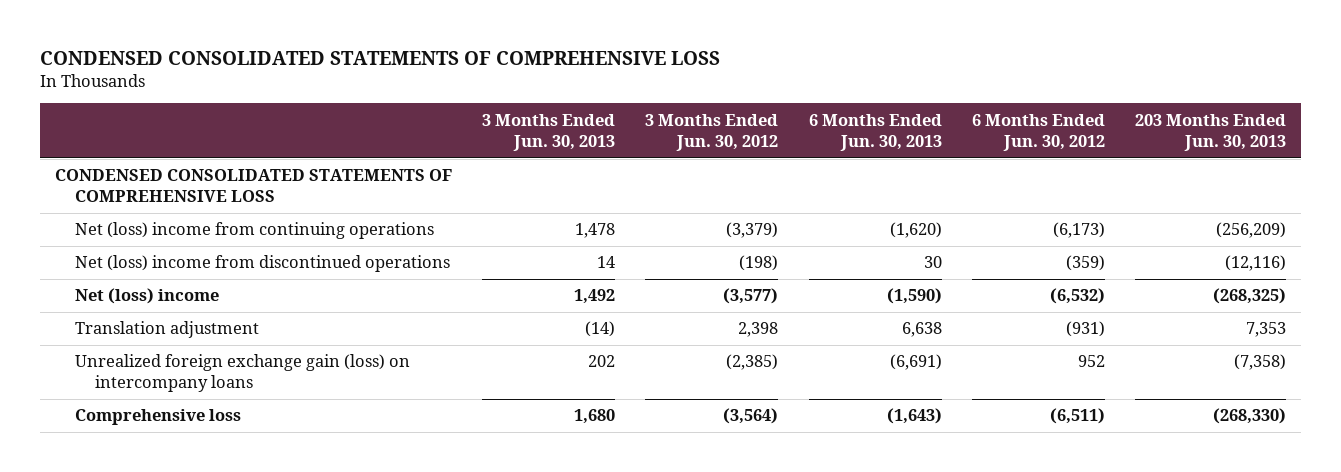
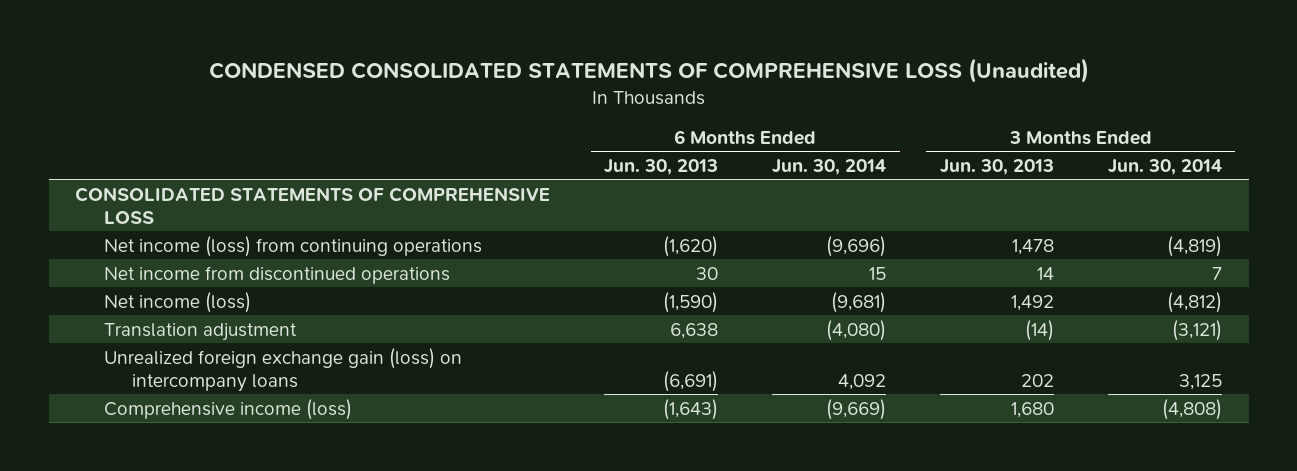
[39,51,720,66] CONDENSED CONSOLIDATED STATEMENTS OF COMPREHENSIVE LOSS -> [208,58,1089,84] CONDENSED CONSOLIDATED STATEMENTS OF COMPREHENSIVE LOSS (Unaudited)
[645,113,779,151] 3 Months Ended Jun. 30, 2012 -> none
[972,113,1106,151] 6 Months Ended Jun. 30, 2012 -> none
[1135,113,1287,151] 203 Months Ended Jun. 30, 2013 -> none
none -> [772,158,887,175] Jun. 30, 2014
none -> [1107,158,1222,175] Jun. 30, 2014
[54,169,452,203] CONDENSED CONSOLIDATED STATEMENTS OF COMPREHENSIVE LOSS -> [75,186,551,224] CONSOLIDATED STATEMENTS OF COMPREHENSIVE LOSS
[75,222,435,240] Net (loss) income from continuing operations -> [103,235,482,257] Net income (loss) from continuing operations
[75,255,451,273] Net (loss) income from discontinued operations -> [103,265,450,284] Net income from discontinued operations
[75,288,220,305] Net (loss) income -> [103,291,251,313] Net income (loss)
[75,409,242,426] Comprehensive loss -> [103,398,352,420] Comprehensive income (loss)

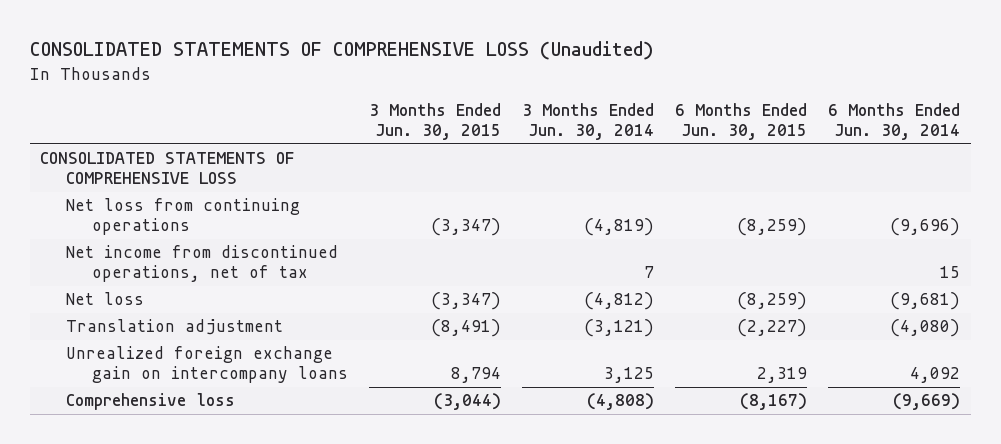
[208,58,1089,84] CONDENSED CONSOLIDATED STATEMENTS OF COMPREHENSIVE LOSS (Unaudited) -> [29,41,654,61] CONSOLIDATED STATEMENTS OF COMPREHENSIVE LOSS (Unaudited)
[604,158,719,175] Jun. 30, 2013 -> none
[939,158,1054,175] Jun. 30, 2013 -> none
none -> [368,103,501,141] 3 Months Ended Jun. 30, 2015
none -> [675,103,808,141] 6 Months Ended Jun. 30, 2015
[103,235,482,257] Net income (loss) from continuing operations -> [65,198,300,236] Net loss from continuing operations
[103,265,450,284] Net income from discontinued operations -> [65,245,338,283] Net income from discontinued operations, net of tax
[103,291,251,313] Net income (loss) -> [65,292,144,306] Net loss
[103,347,462,392] Unrealized foreign exchange gain (loss) on intercompany loans -> [65,346,348,384] Unrealized foreign exchange gain on intercompany loans
[103,398,352,420] Comprehensive income (loss) -> [65,393,235,411] Comprehensive loss

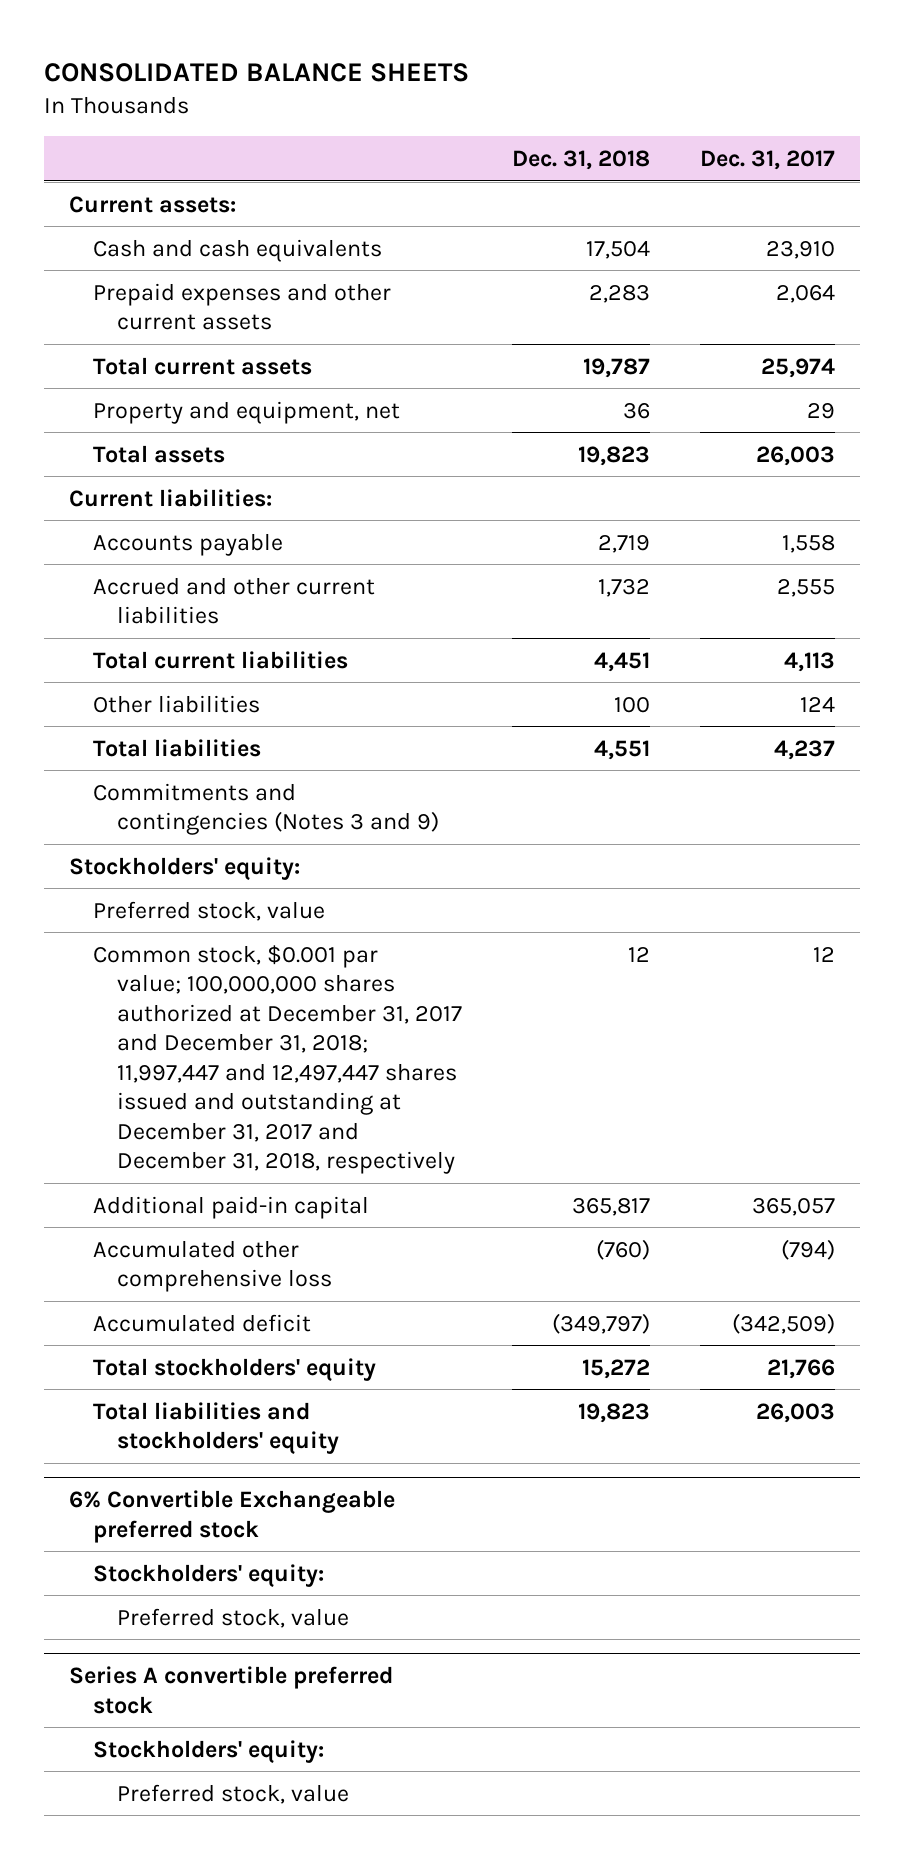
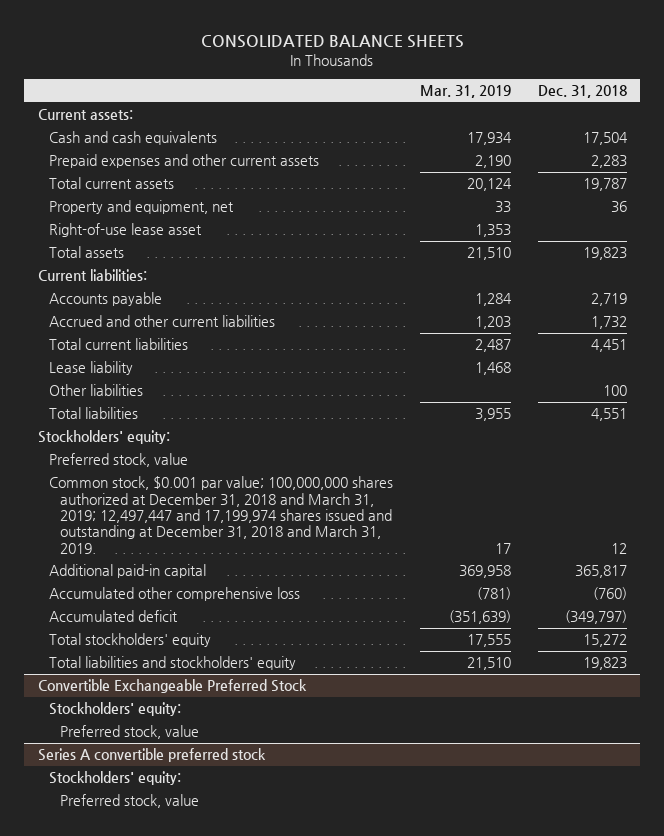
[699,149,835,170] Dec. 31, 2017 -> none
none -> [419,85,511,99] Mar. 31, 2019
none -> [49,223,203,238] Right-of-use lease asset
none -> [49,361,134,376] Lease liability
[92,782,439,836] Commitments and contingencies (Notes 3 and 9) -> none
[92,944,462,1175] Common stock, $0.001 par value; 100,000,000 shares authorized at December 31, 2017 and December 31, 2018; 11,997,447 and 12,497,447 shares issued and outstanding at December 31, 2017 and December 31, 2018, respectively -> [49,476,394,554] Common stock, $0.001 par value; 100,000,000 shares authorized at December 31, 2018 and March 31, 2019; 12,497,447 and 17,199,974 shares issued and outstanding at December 31, 2018 and March 31, 2019.
[69,1490,396,1543] 6% Convertible Exchangeable preferred stock -> [37,679,307,694] Convertible Exchangeable Preferred Stock

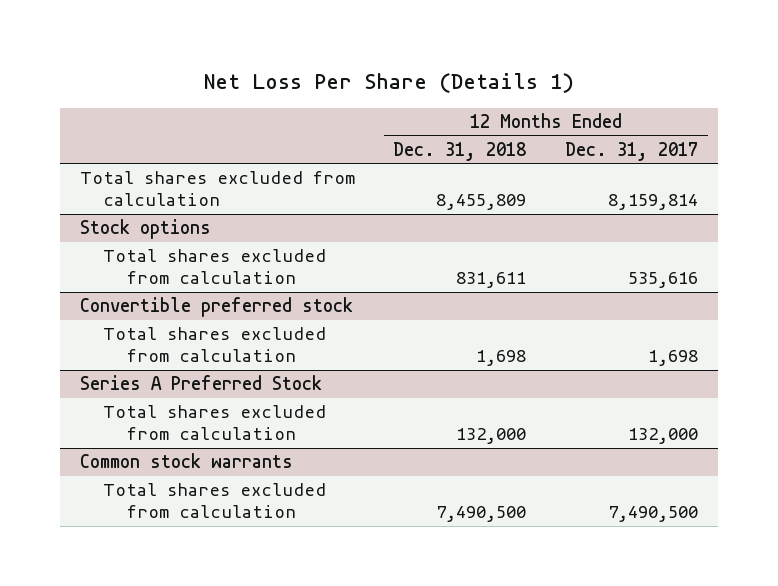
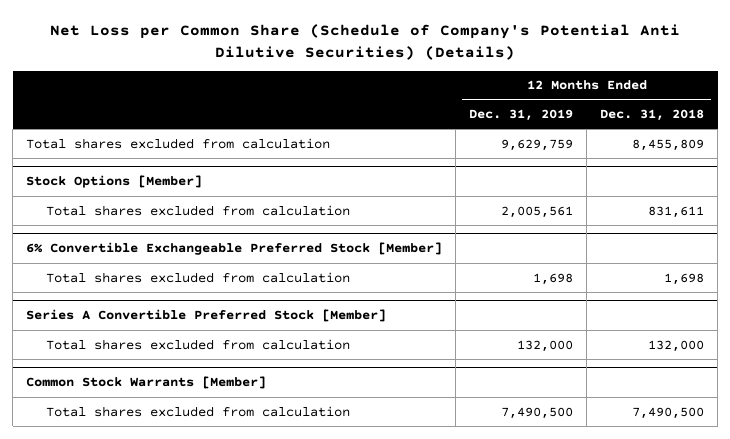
[203,73,574,94] Net Loss Per Share (Details 1) -> [50,23,681,60] Net Loss per Common Share (Schedule of Company's Potential Anti Dilutive Securities) (Details)
[565,141,699,161] Dec. 31, 2017 -> none
none -> [469,108,574,121] Dec. 31, 2019
[79,219,211,240] Stock options -> [26,175,203,189] Stock Options [Member]
[79,297,353,318] Convertible preferred stock -> [26,242,443,256] 6% Convertible Exchangeable Preferred Stock [Member]
[79,375,322,391] Series A Preferred Stock -> [26,309,387,323] Series A Convertible Preferred Stock [Member]
[79,453,293,469] Common stock warrants -> [26,376,267,390] Common Stock Warrants [Member]

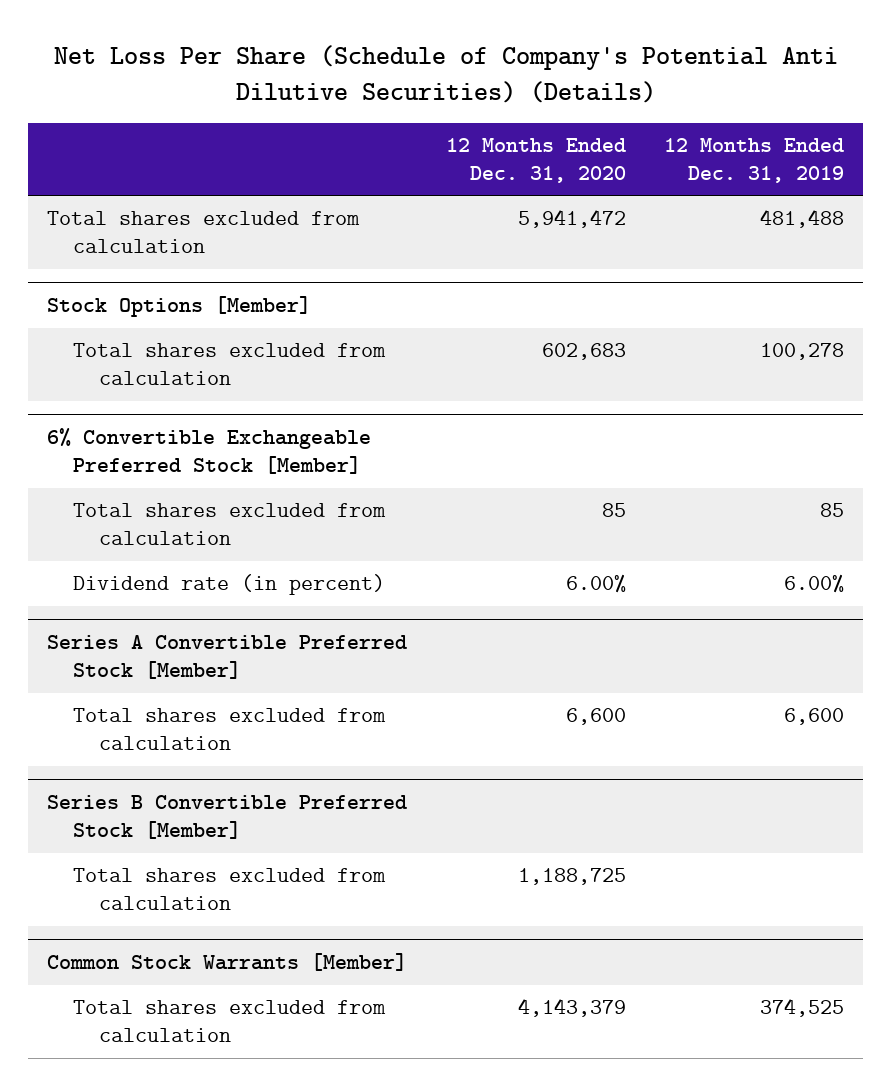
[50,23,681,60] Net Loss per Common Share (Schedule of Company's Potential Anti Dilutive Securities) (Details) -> [53,45,838,103] Net Loss Per Share (Schedule of Company's Potential Anti Dilutive Securities) (Details)
[600,108,705,121] Dec. 31, 2018 -> none
none -> [445,138,626,183] 12 Months Ended Dec. 31, 2020
[501,138,574,151] 9,629,759 -> [759,209,844,229] 481,488
[501,205,574,218] 2,005,561 -> [759,343,844,361] 100,278
[533,272,574,285] 1,698 -> [819,503,844,518] 85
none -> [73,574,386,596] Dividend rate (in percent)
[517,339,574,352] 132,000 -> [783,708,844,726] 6,600
none -> [47,795,408,840] Series B Convertible Preferred Stock [Member]
none -> [73,868,387,911] Total shares excluded from calculation
[501,406,574,419] 7,490,500 -> [759,998,844,1018] 374,525

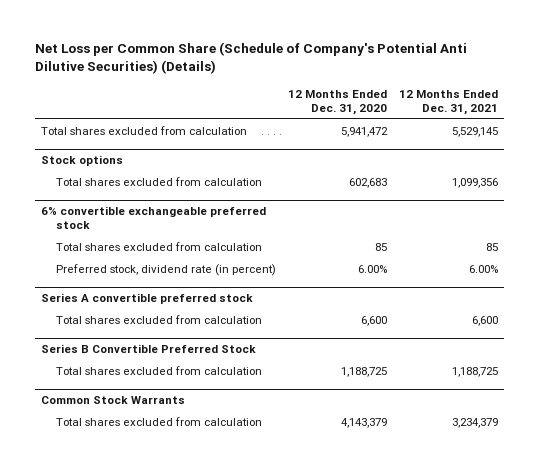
[53,45,838,103] Net Loss Per Share (Schedule of Company's Potential Anti Dilutive Securities) (Details) -> [34,41,467,75] Net Loss per Common Share (Schedule of Company's Potential Anti Dilutive Securities) (Details)
[663,138,844,183] 12 Months Ended Dec. 31, 2019 -> none
none -> [398,89,498,115] 12 Months Ended Dec. 31, 2021
[47,296,312,318] Stock Options [Member] -> [40,155,123,167] Stock options
[47,428,372,475] 6% Convertible Exchangeable Preferred Stock [Member] -> [40,206,266,230] 6% convertible exchangeable preferred stock
[73,574,386,596] Dividend rate (in percent) -> [56,264,277,277] Preferred stock, dividend rate (in percent)
[47,635,408,680] Series A Convertible Preferred Stock [Member] -> [40,293,253,305] Series A convertible preferred stock
[47,795,408,840] Series B Convertible Preferred Stock [Member] -> [40,344,256,354] Series B Convertible Preferred Stock
[47,953,408,972] Common Stock Warrants [Member] -> [40,396,185,405] Common Stock Warrants

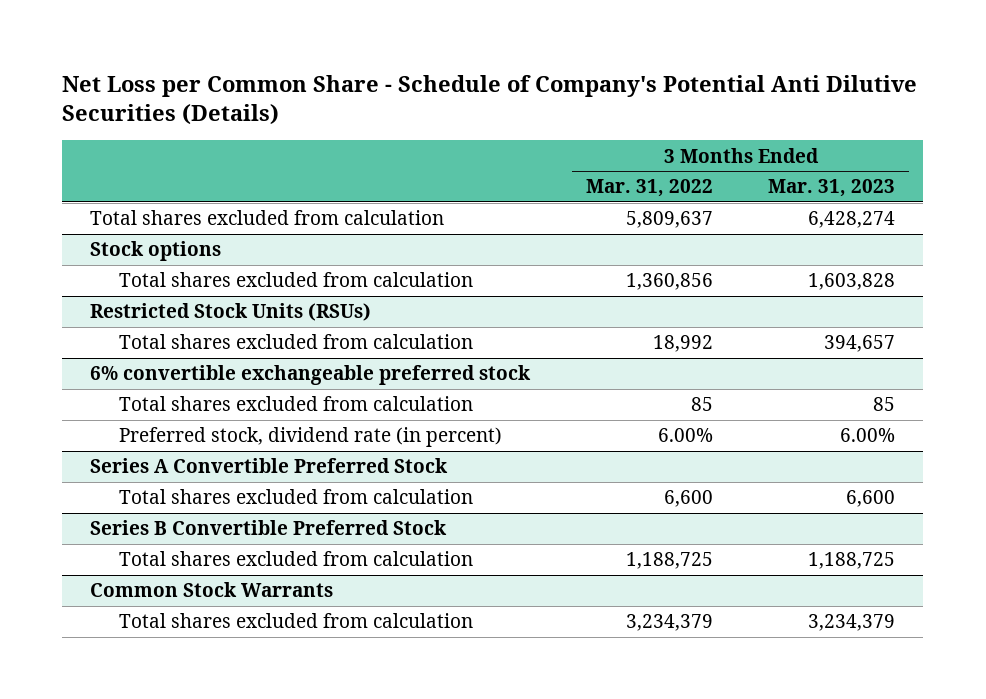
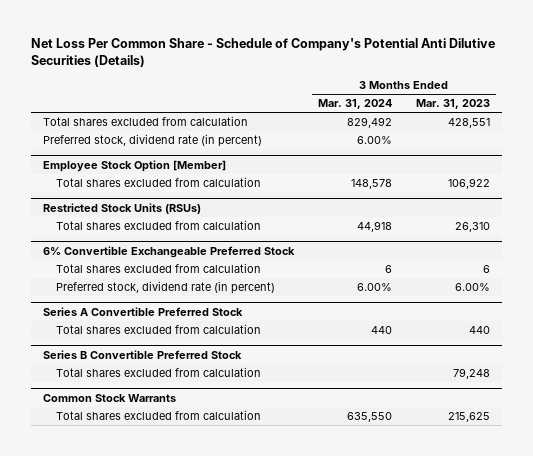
[62,74,918,126] Net Loss per Common Share - Schedule of Company's Potential Anti Dilutive Securities (Details) -> [30,37,495,68] Net Loss Per Common Share - Schedule of Company's Potential Anti Dilutive Securities (Details)
[585,179,713,198] Mar. 31, 2022 -> none
none -> [317,99,392,110] Mar. 31, 2024
[808,211,896,229] 6,428,274 -> [448,118,491,129] 428,551
none -> [42,134,262,148] Preferred stock, dividend rate (in percent)
[90,241,222,262] Stock options -> [42,159,226,172] Employee Stock Option [Member]
[808,273,896,291] 1,603,828 -> [448,178,491,190] 106,922
[824,335,896,353] 394,657 -> [455,222,491,233] 26,310
[90,365,532,386] 6% convertible exchangeable preferred stock -> [42,245,295,258] 6% Convertible Exchangeable Preferred Stock
[873,397,896,412] 85 -> [483,265,491,274] 6
[846,490,896,508] 6,600 -> [469,326,491,335] 440
[808,552,896,570] 1,188,725 -> [453,368,491,380] 79,248
[808,614,896,632] 3,234,379 -> [448,412,491,423] 215,625

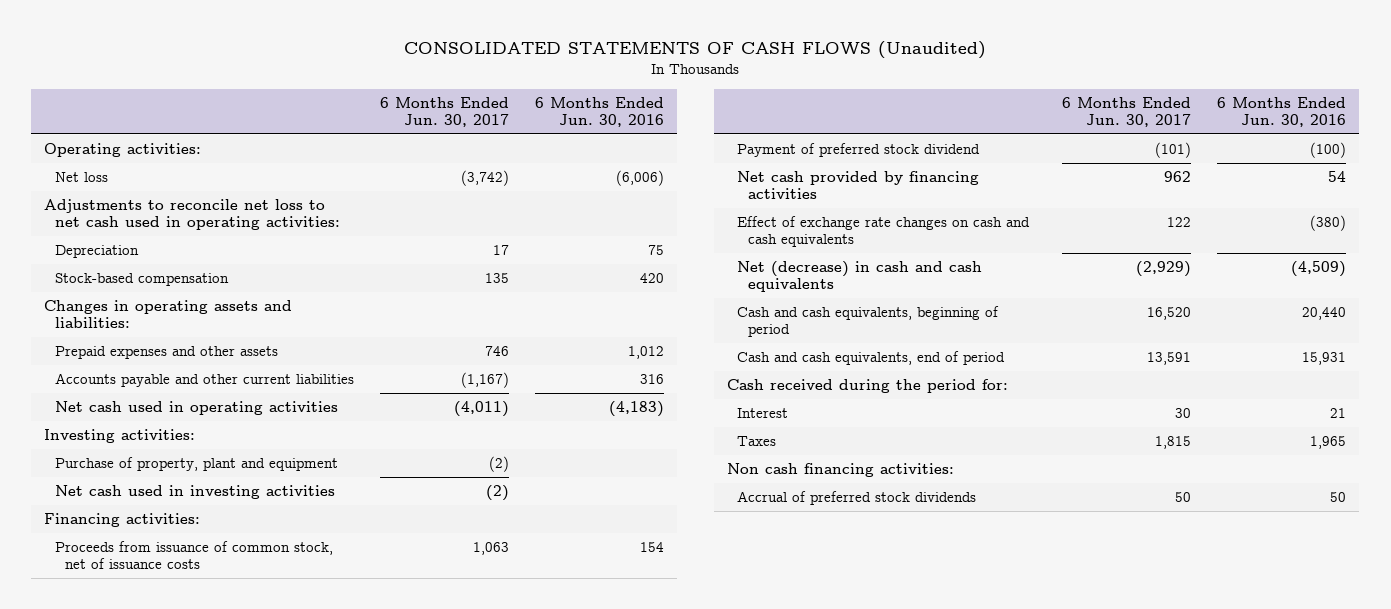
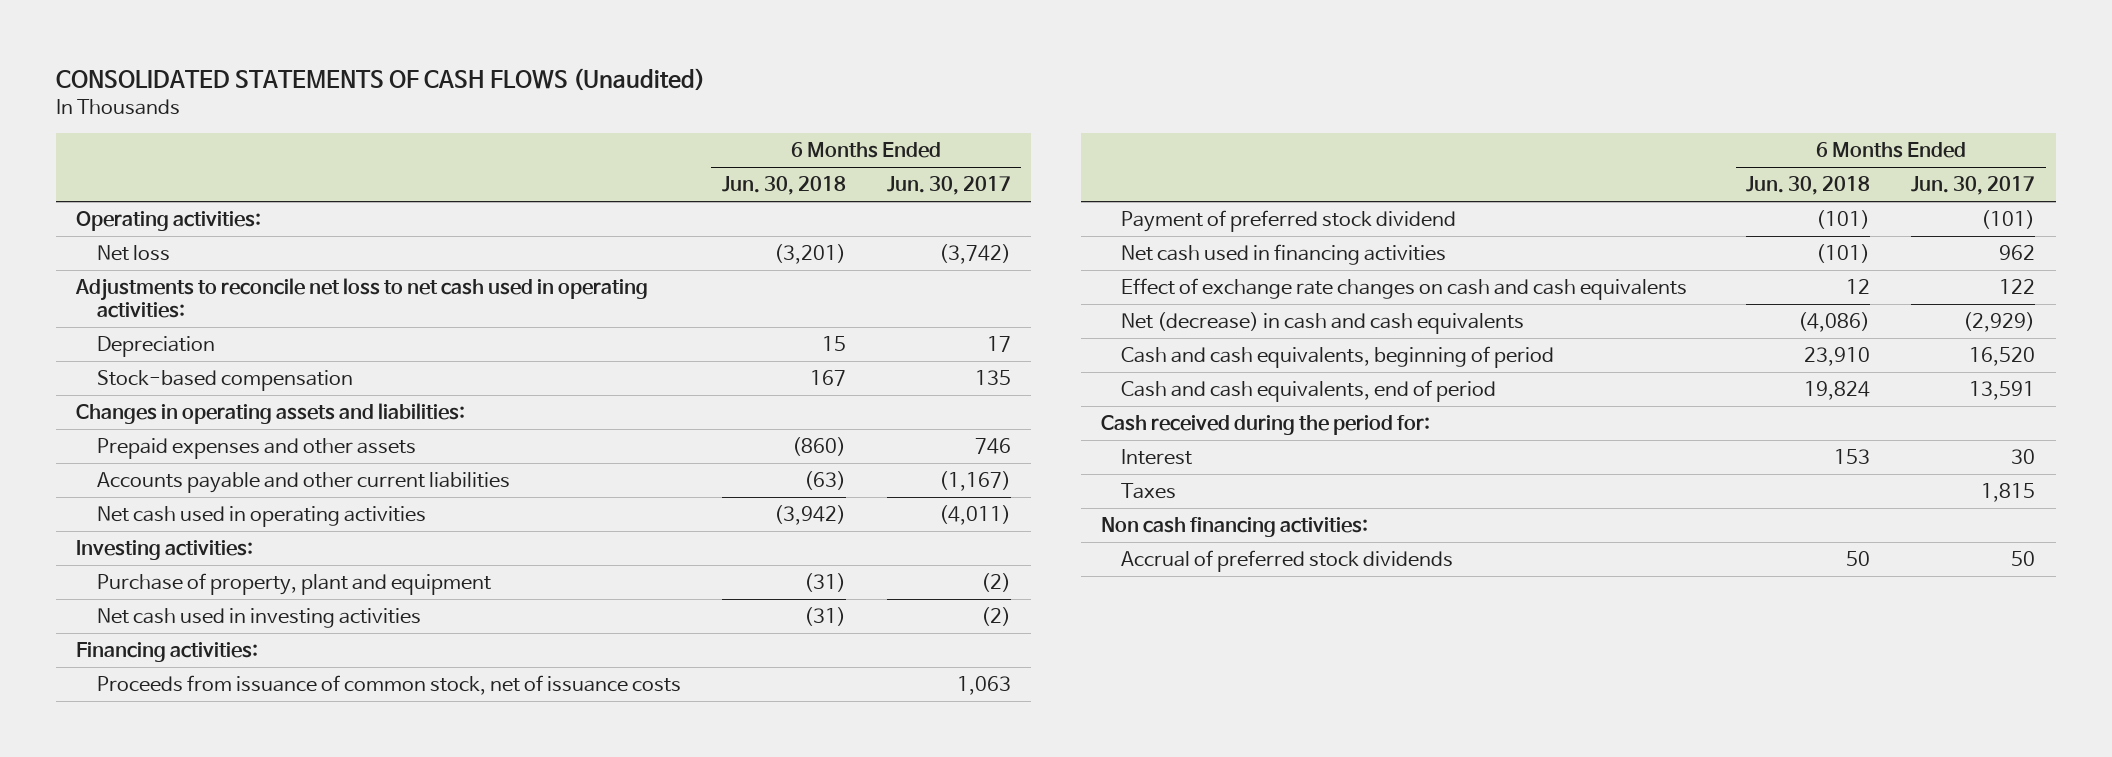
[534,96,664,128] 6 Months Ended Jun. 30, 2016 -> none
none -> [721,176,846,196] Jun. 30, 2018
[737,170,980,200] Net cash provided by financing activities -> [1121,244,1447,266] Net cash used in financing activities

